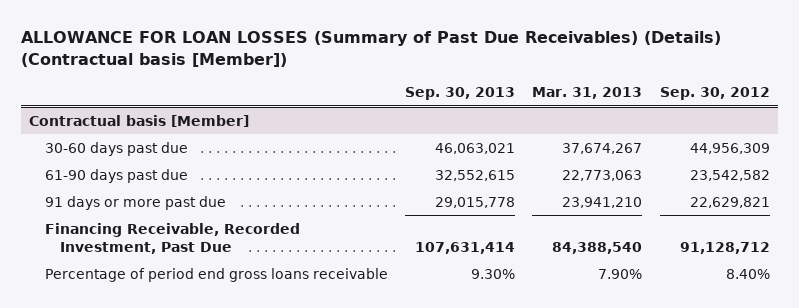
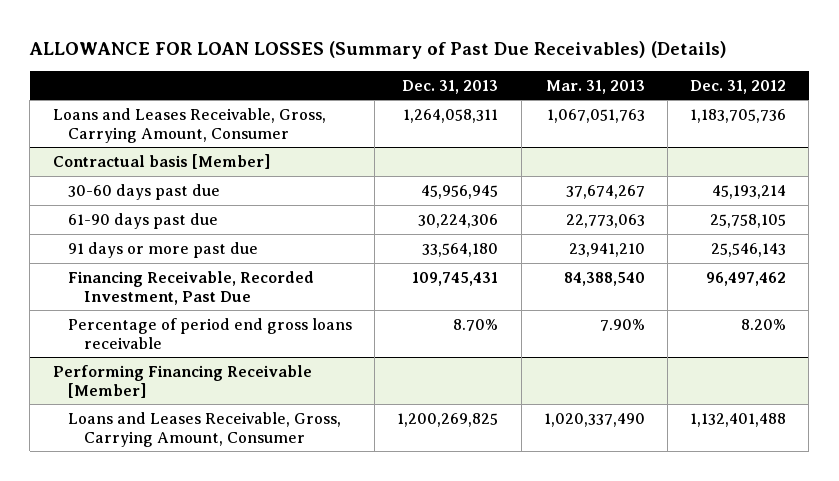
[20,30,721,67] ALLOWANCE FOR LOAN LOSSES (Summary of Past Due Receivables) (Details) (Contractual basis [Member]) -> [28,40,727,59] ALLOWANCE FOR LOAN LOSSES (Summary of Past Due Receivables) (Details)
[405,87,516,101] Sep. 30, 2013 -> none
[659,87,770,101] Sep. 30, 2012 -> none
none -> [402,79,499,94] Dec. 31, 2013
none -> [690,79,787,94] Dec. 31, 2012
none -> [52,107,326,143] Loans and Leases Receivable, Gross, Carrying Amount, Consumer
none -> [52,364,312,398] Performing Financing Receivable [Member]
none -> [68,411,342,447] Loans and Leases Receivable, Gross, Carrying Amount, Consumer

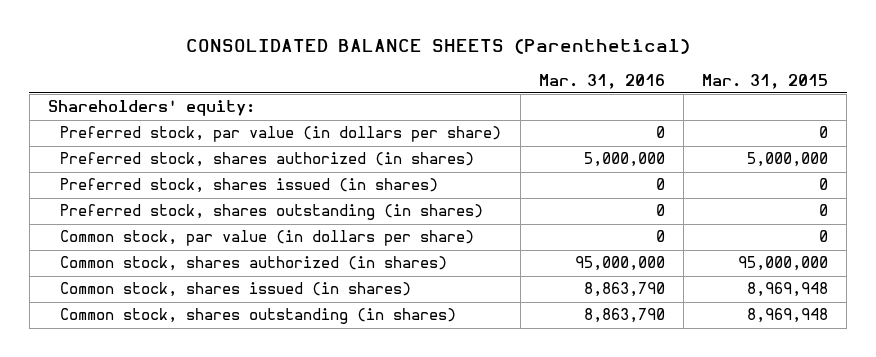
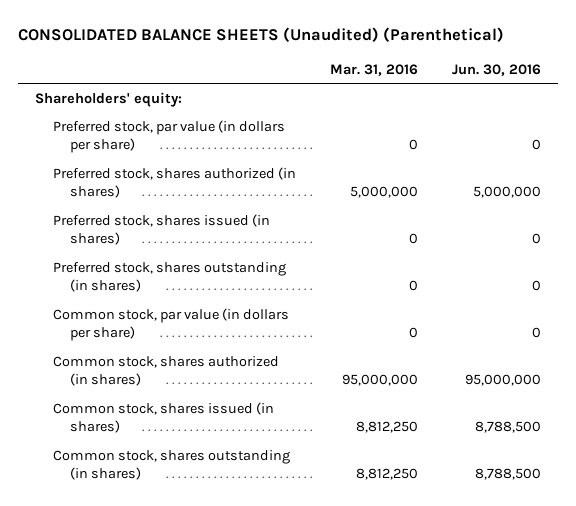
[185,39,690,55] CONSOLIDATED BALANCE SHEETS (Parenthetical) -> [17,27,504,43] CONSOLIDATED BALANCE SHEETS (Unaudited) (Parenthetical)
[702,73,829,89] Mar. 31, 2015 -> none
none -> [451,63,541,76] Jun. 30, 2016
[583,282,665,298] 8,863,790 -> [355,420,418,433] 8,812,250
[583,308,665,324] 8,863,790 -> [355,467,418,480] 8,812,250

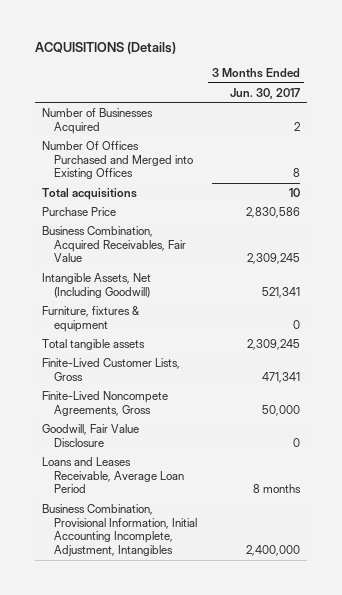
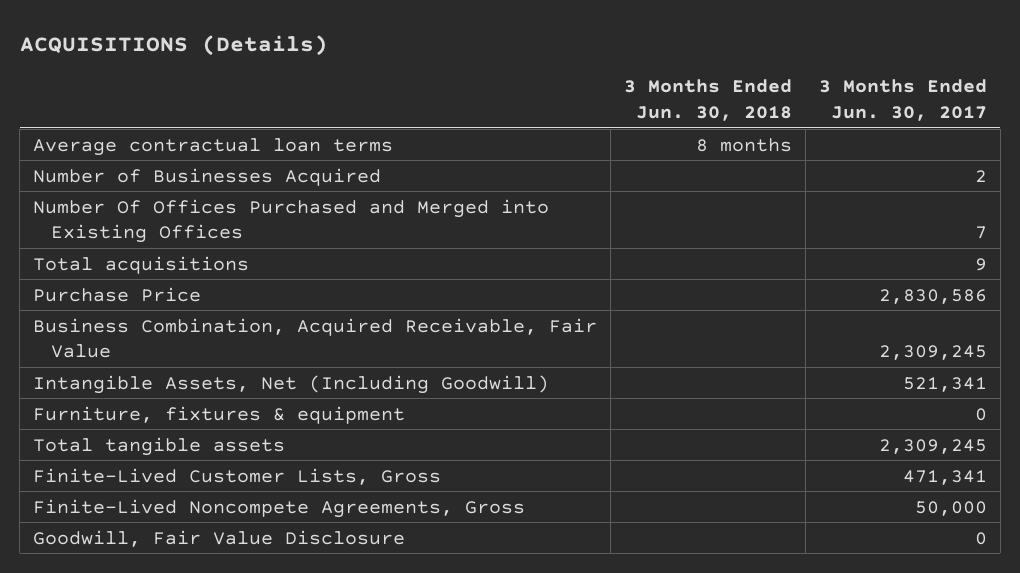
none -> [623,79,792,122] 3 Months Ended Jun. 30, 2018
none -> [33,137,394,156] Average contractual loan terms
[292,168,300,178] 8 -> [974,226,987,240] 7
[288,187,300,197] 10 -> [974,257,987,271] 9
[41,225,187,263] Business Combination, Acquired Receivables, Fair Value -> [33,317,598,359] Business Combination, Acquired Receivable, Fair Value
[41,456,185,494] Loans and Leases Receivable, Average Loan Period -> none
[41,503,198,557] Business Combination, Provisional Information, Initial Accounting Incomplete, Adjustment, Intangibles -> none

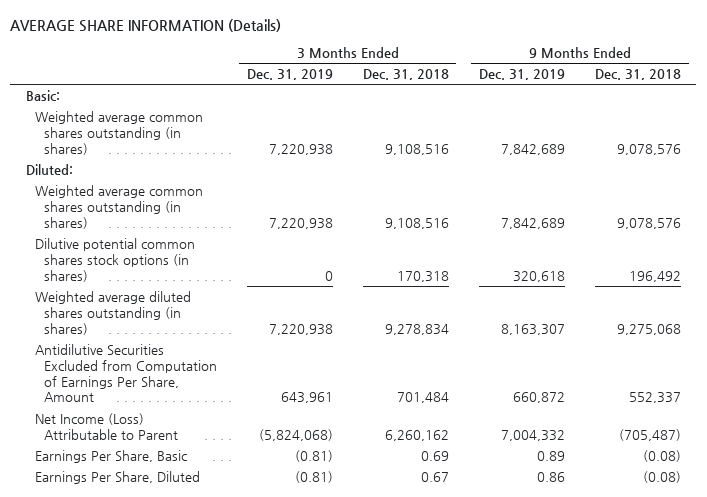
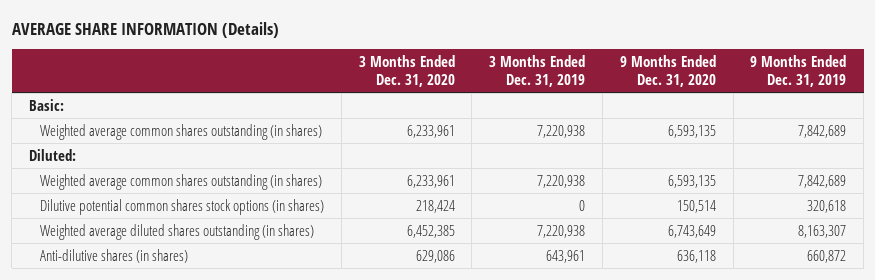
[362,68,449,80] Dec. 31, 2018 -> none
[595,68,682,80] Dec. 31, 2018 -> none
none -> [358,55,455,87] 3 Months Ended Dec. 31, 2020
none -> [619,55,716,87] 9 Months Ended Dec. 31, 2020
[34,412,178,440] Net Income (Loss) Attributable to Parent -> none
[34,449,187,463] Earnings Per Share, Basic -> none
[34,470,200,484] Earnings Per Share, Diluted -> none
[34,343,217,403] Antidilutive Securities Excluded from Computation of Earnings Per Share, Amount -> [40,248,189,263] Anti-dilutive shares (in shares)

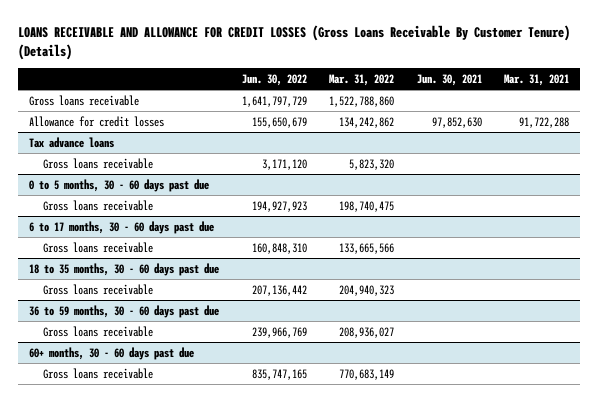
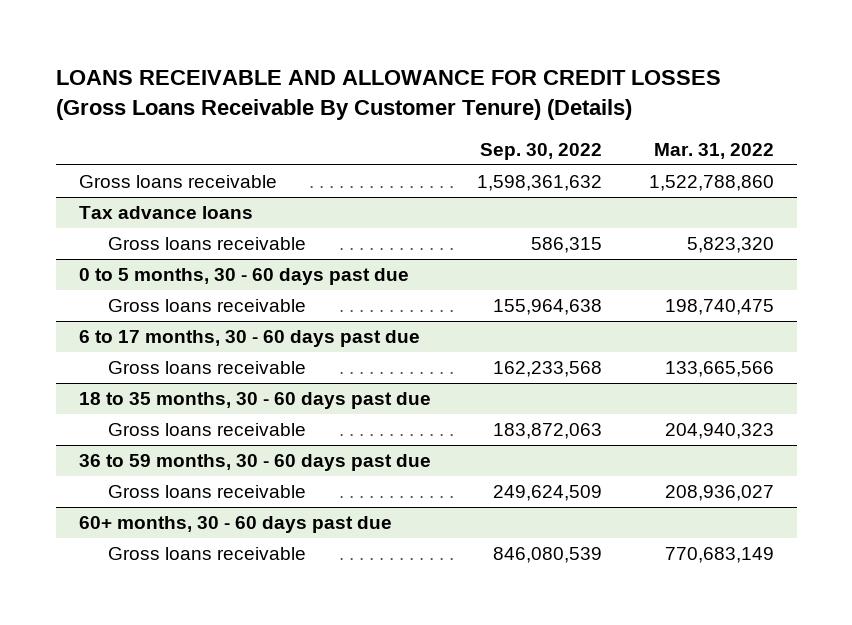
[241,73,307,86] Jun. 30, 2022 -> none
[416,73,482,86] Jun. 30, 2021 -> none
[504,73,570,86] Mar. 31, 2021 -> none
none -> [480,142,603,160] Sep. 30, 2022
[29,115,165,127] Allowance for credit losses -> none

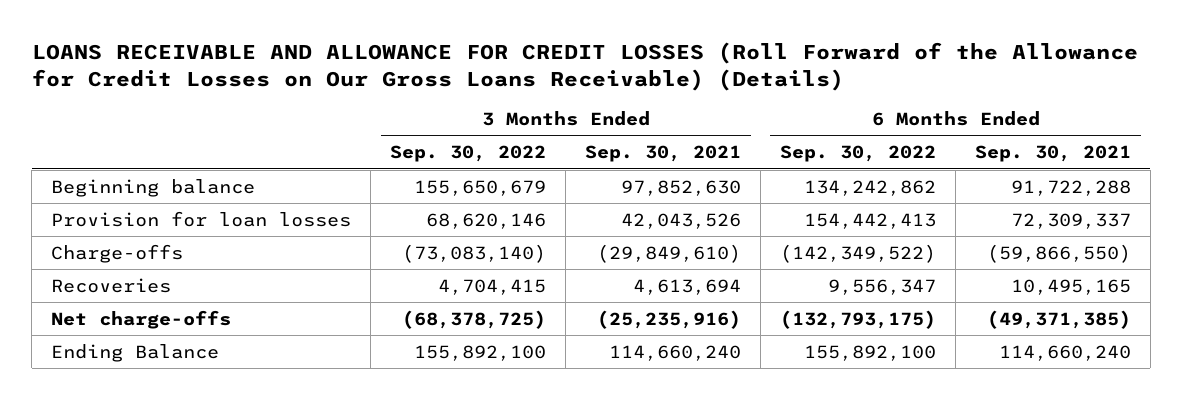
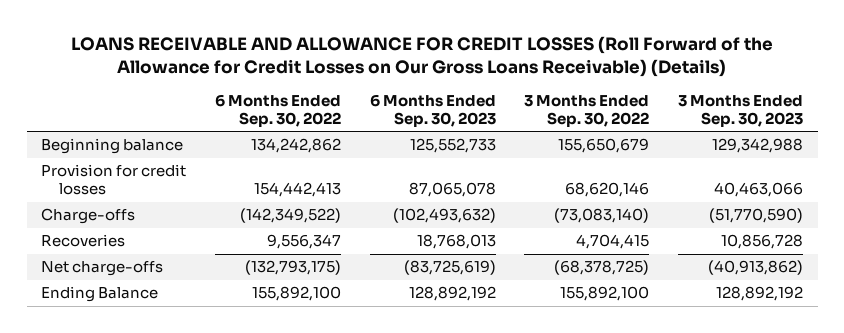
[585,145,742,163] Sep. 30, 2021 -> none
[975,145,1132,163] Sep. 30, 2021 -> none
none -> [369,94,496,127] 6 Months Ended Sep. 30, 2023
none -> [678,95,804,127] 3 Months Ended Sep. 30, 2023
[51,210,352,227] Provision for loan losses -> [40,164,186,196] Provision for credit losses

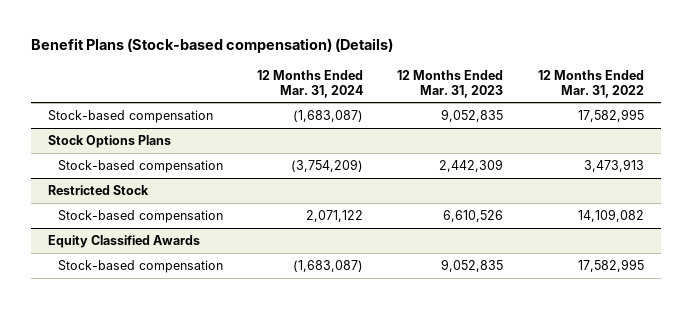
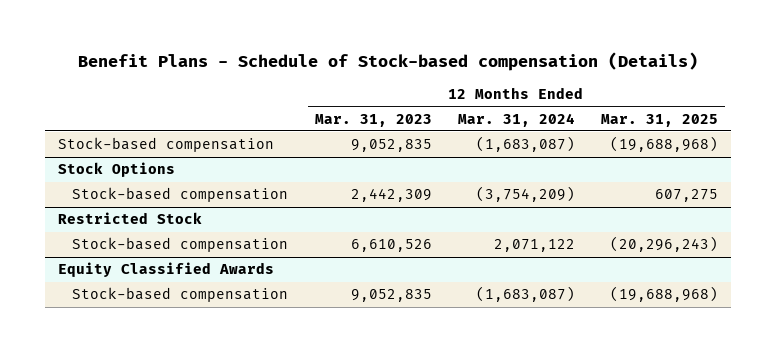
[30,38,393,54] Benefit Plans (Stock-based compensation) (Details) -> [78,52,699,72] Benefit Plans - Schedule of Stock-based compensation (Details)
[537,69,644,98] 12 Months Ended Mar. 31, 2022 -> none
none -> [601,113,719,127] Mar. 31, 2025
[48,134,172,148] Stock Options Plans -> [58,162,176,178] Stock Options

